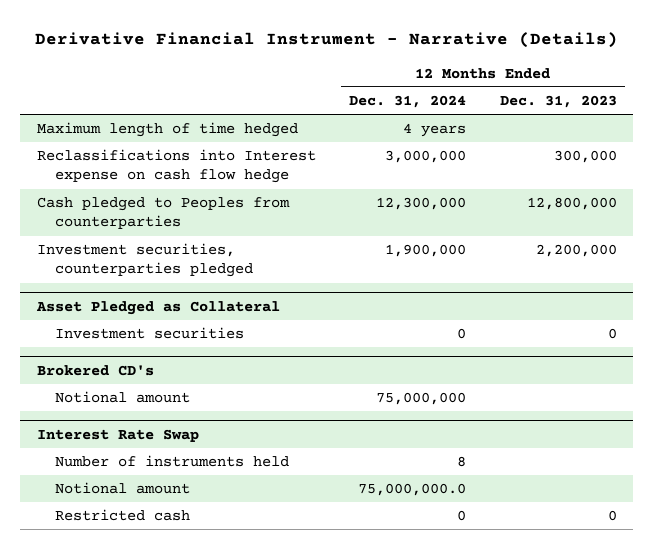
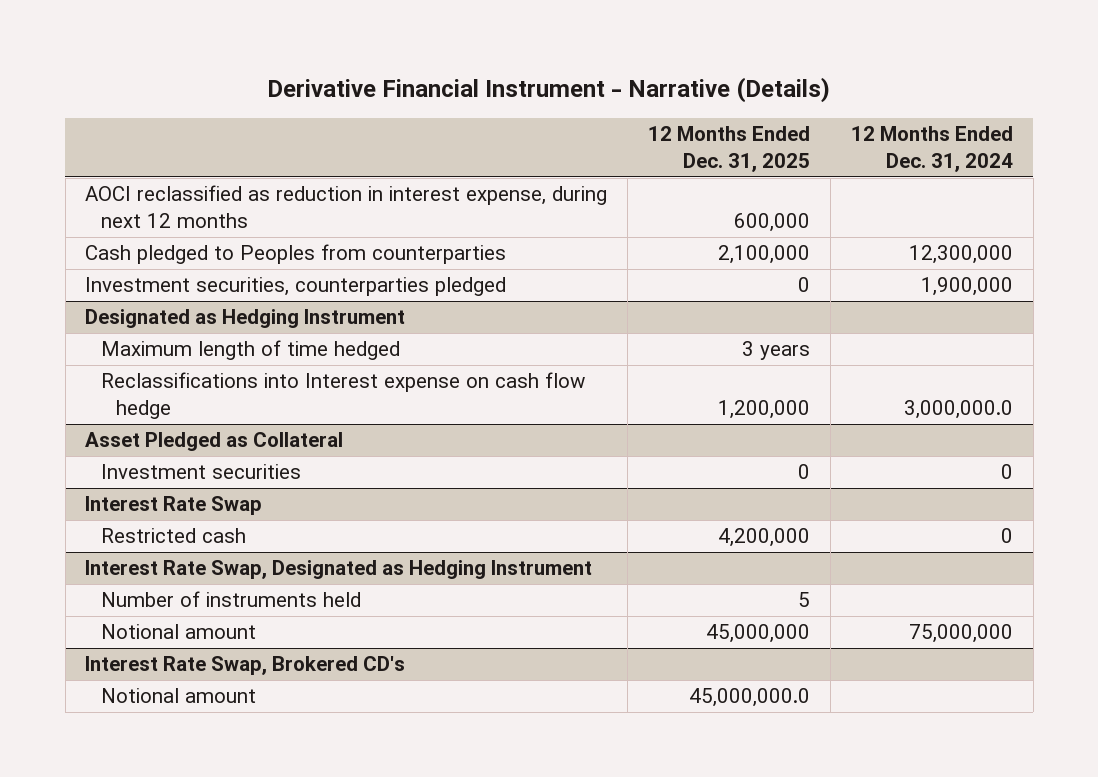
[499,94,617,108] Dec. 31, 2023 -> none
none -> [648,126,811,172] 12 Months Ended Dec. 31, 2025
[37,122,299,138] Maximum length of time hedged -> none
[37,149,317,184] Reclassifications into Interest expense on cash flow hedge -> none
none -> [85,185,608,228] AOCI reclassified as reduction in interest expense, during next 12 months
none -> [85,309,406,329] Designated as Hedging Instrument
none -> [100,340,400,361] Maximum length of time hedged
none -> [100,372,585,419] Reclassifications into Interest expense on cash flow hedge
[37,364,155,376] Brokered CD's -> none
[55,391,191,404] Notional amount -> none
[55,455,290,468] Number of instruments held -> none
[55,482,191,495] Notional amount -> none
none -> [85,560,593,580] Interest Rate Swap, Designated as Hedging Instrument
none -> [100,591,361,608] Number of instruments held
none -> [100,624,256,640] Notional amount
none -> [85,656,406,676] Interest Rate Swap, Brokered CD's
none -> [100,688,256,704] Notional amount

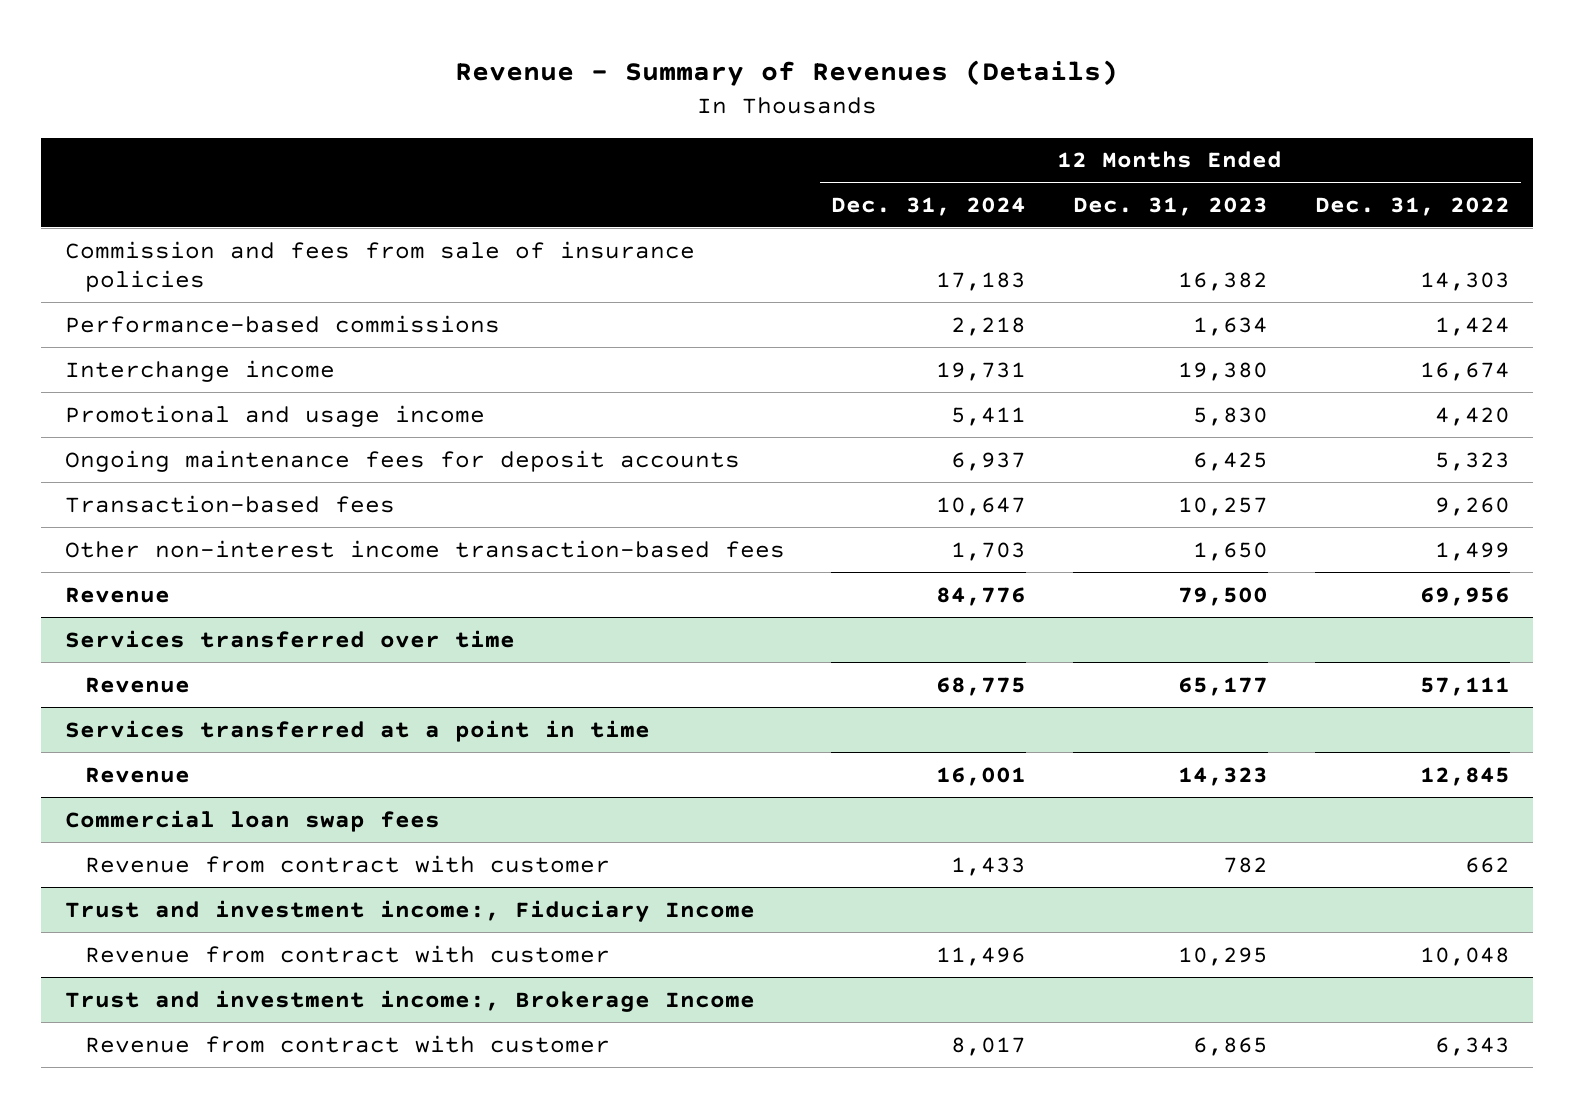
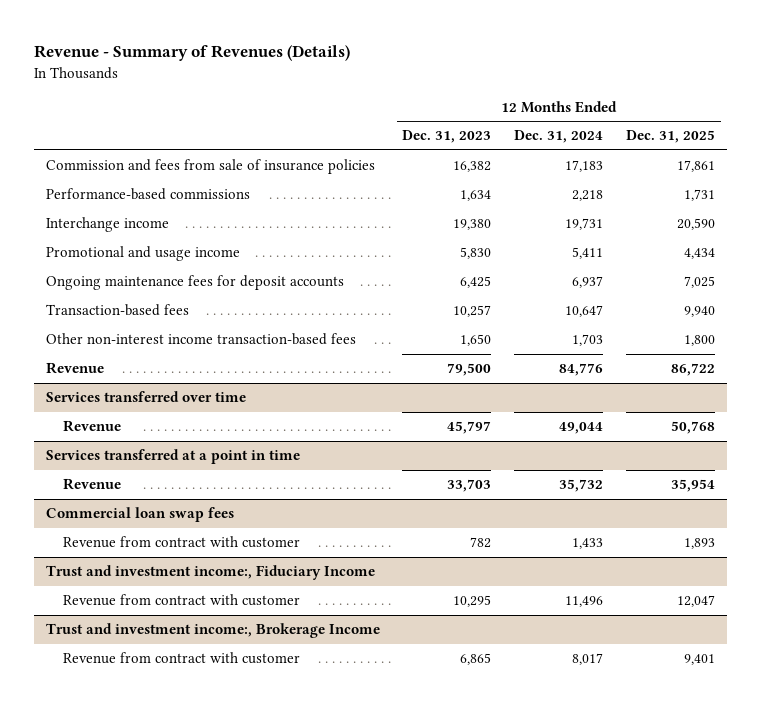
[1314,196,1510,216] Dec. 31, 2022 -> none
none -> [626,130,716,144] Dec. 31, 2025
[936,676,1027,696] 68,775 -> [559,422,604,435] 49,044
[1177,676,1268,696] 65,177 -> [447,421,492,435] 45,797
[936,766,1027,786] 16,001 -> [559,479,604,493] 35,732
[1177,766,1268,786] 14,323 -> [447,479,492,493] 33,703

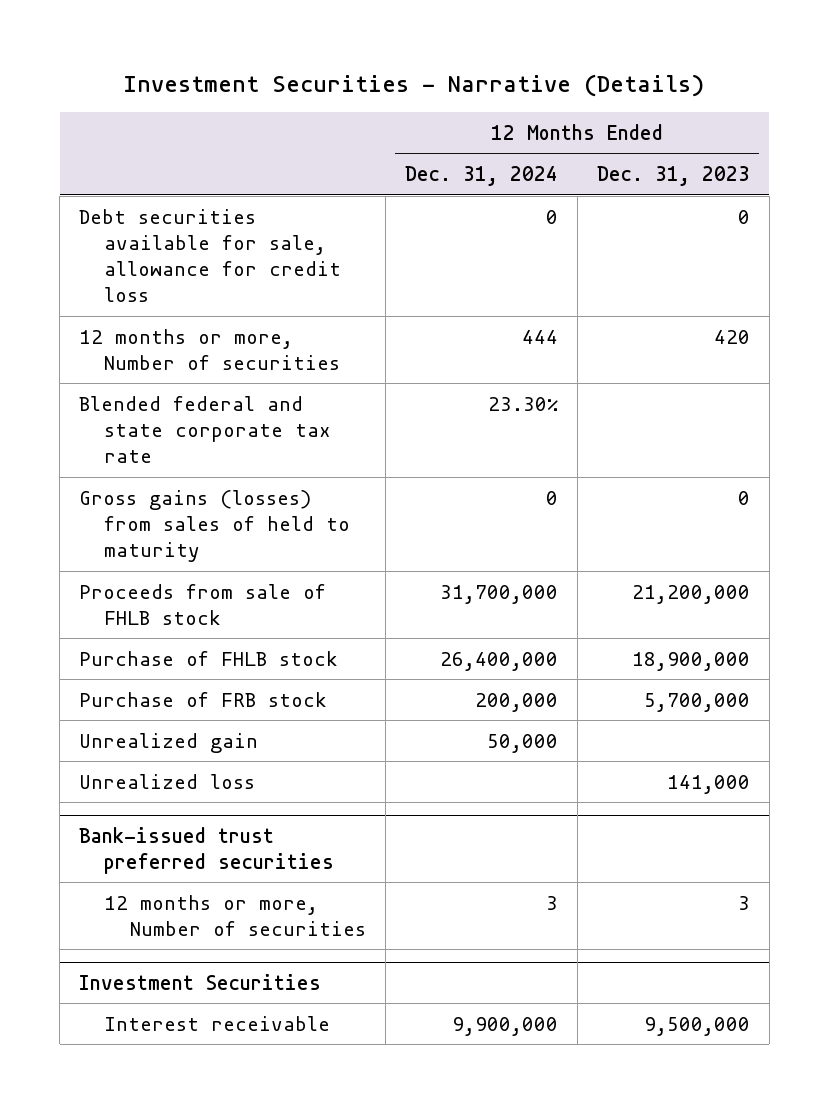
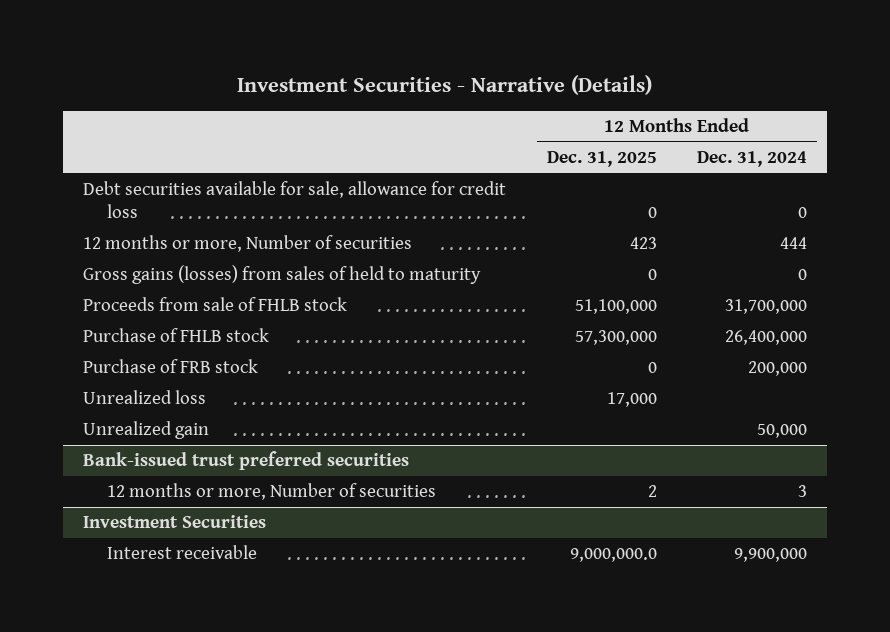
[596,166,750,187] Dec. 31, 2023 -> none
none -> [546,151,657,168] Dec. 31, 2025
[78,395,332,464] Blended federal and state corporate tax rate -> none
[78,732,258,753] Unrealized gain -> [83,421,210,440] Unrealized gain

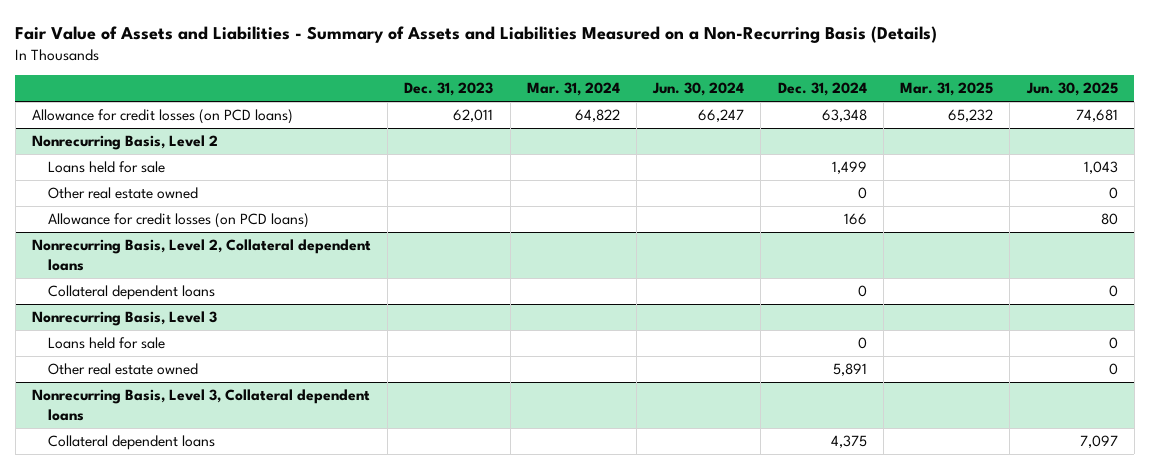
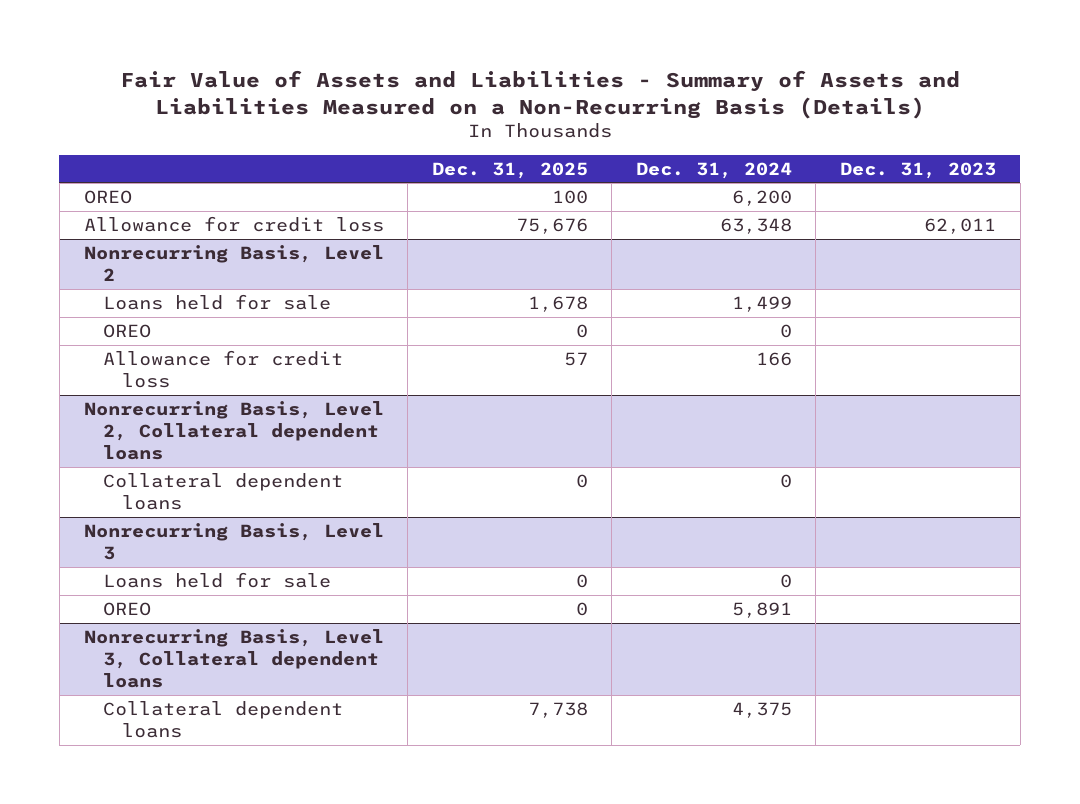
[526,82,620,97] Mar. 31, 2024 -> none
[652,82,745,97] Jun. 30, 2024 -> none
[900,82,994,97] Mar. 31, 2025 -> none
[1025,82,1118,97] Jun. 30, 2025 -> none
none -> [431,161,588,179] Dec. 31, 2025
none -> [83,190,132,205] OREO
[31,109,293,125] Allowance for credit losses (on PCD loans) -> [83,216,384,233] Allowance for credit loss
[48,187,199,200] Other real estate owned -> [102,324,151,339] OREO
[48,213,310,229] Allowance for credit losses (on PCD loans) -> [102,350,343,389] Allowance for credit loss
[48,363,199,376] Other real estate owned -> [102,602,151,617] OREO

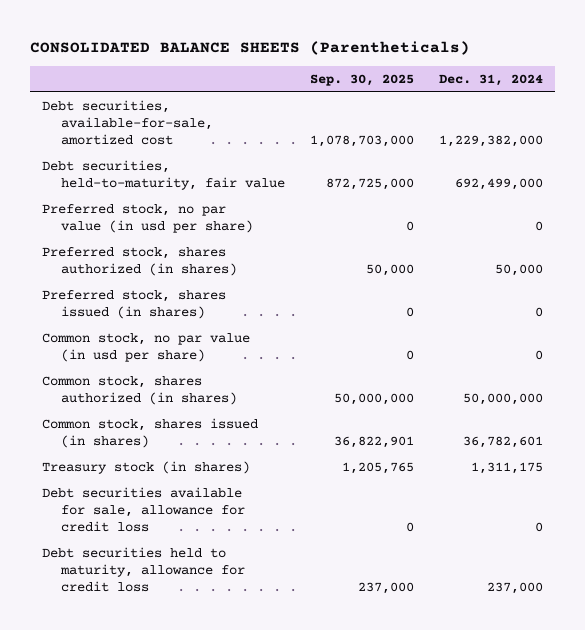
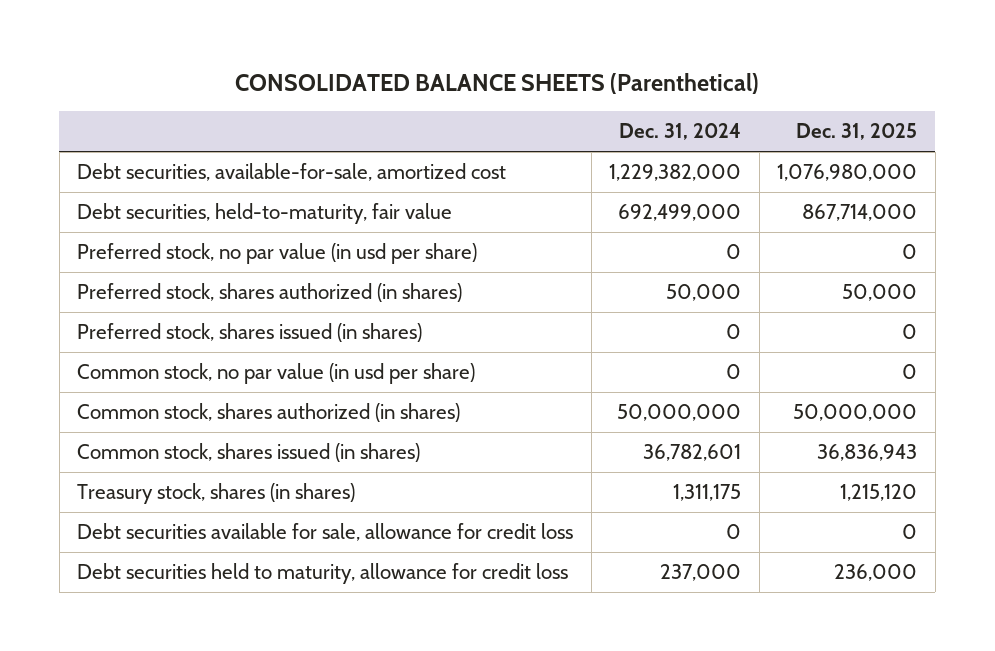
[29,40,470,55] CONSOLIDATED BALANCE SHEETS (Parentheticals) -> [235,73,760,95] CONSOLIDATED BALANCE SHEETS (Parenthetical)
[309,73,414,86] Sep. 30, 2025 -> none
none -> [796,123,918,141] Dec. 31, 2025
[42,461,251,475] Treasury stock (in shares) -> [77,483,356,505] Treasury stock, shares (in shares)

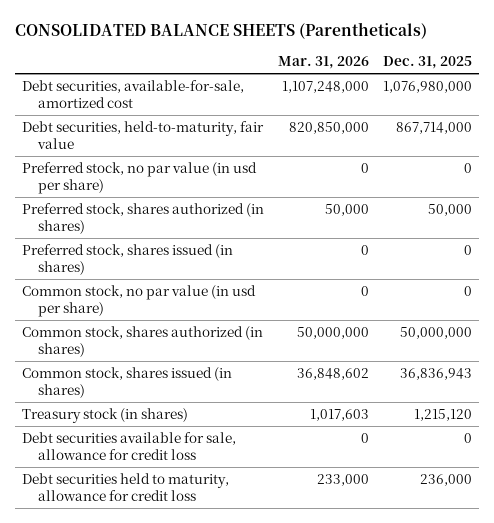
[235,73,760,95] CONSOLIDATED BALANCE SHEETS (Parenthetical) -> [14,21,427,39] CONSOLIDATED BALANCE SHEETS (Parentheticals)
[619,123,742,141] Dec. 31, 2024 -> none
none -> [277,56,369,70] Mar. 31, 2026
[77,483,356,505] Treasury stock, shares (in shares) -> [21,408,188,424] Treasury stock (in shares)

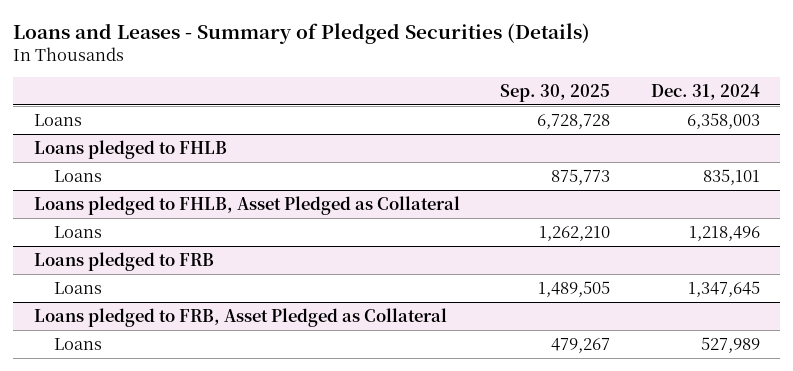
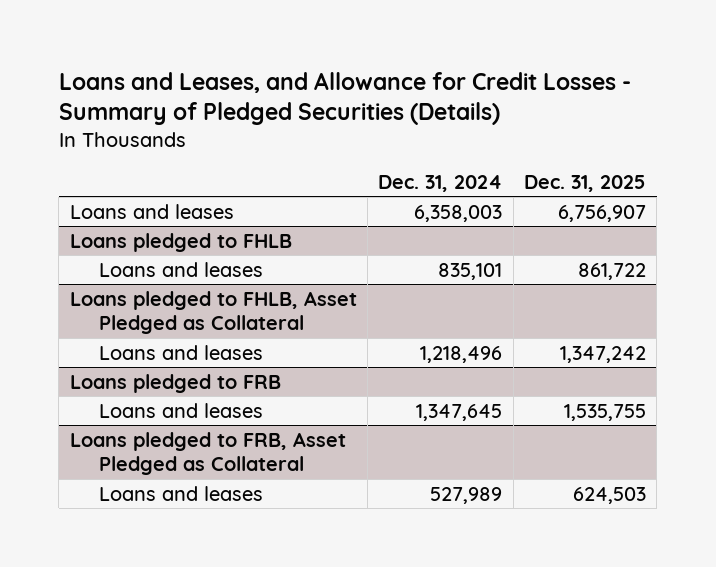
[13,22,591,44] Loans and Leases - Summary of Pledged Securities (Details) -> [58,71,631,126] Loans and Leases, and Allowance for Credit Losses - Summary of Pledged Securities (Details)
[500,84,611,103] Sep. 30, 2025 -> none
none -> [523,174,646,192] Dec. 31, 2025
[33,113,82,126] Loans -> [69,203,234,219] Loans and leases
[54,169,103,182] Loans -> [98,261,263,277] Loans and leases
[54,225,103,238] Loans -> [98,344,263,360] Loans and leases
[54,281,103,294] Loans -> [98,402,263,418] Loans and leases
[54,337,103,350] Loans -> [98,485,263,501] Loans and leases

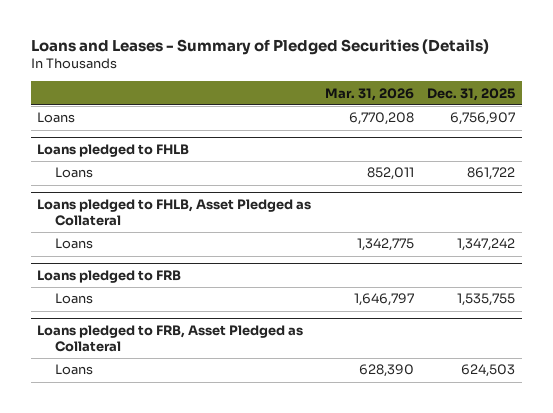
[58,71,631,126] Loans and Leases, and Allowance for Credit Losses - Summary of Pledged Securities (Details) -> [30,38,489,55] Loans and Leases - Summary of Pledged Securities (Details)
[378,174,503,192] Dec. 31, 2024 -> none
none -> [324,87,414,101] Mar. 31, 2026
[69,203,234,219] Loans and leases -> [37,112,76,124] Loans
[98,261,263,277] Loans and leases -> [55,167,94,179] Loans
[98,344,263,360] Loans and leases -> [55,238,94,250] Loans
[98,402,263,418] Loans and leases -> [55,293,94,305] Loans
[98,485,263,501] Loans and leases -> [55,364,94,376] Loans

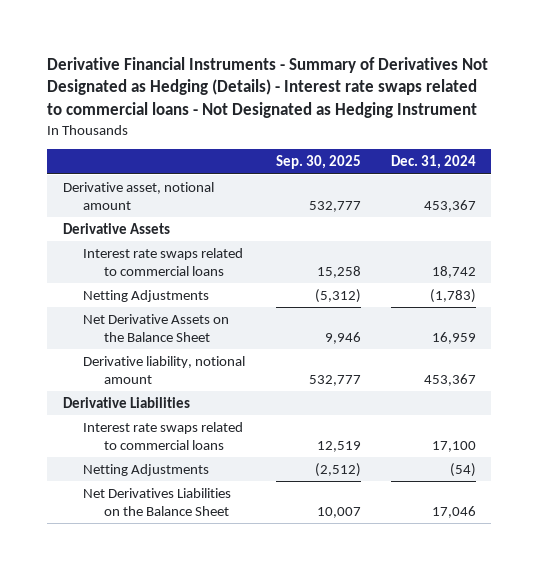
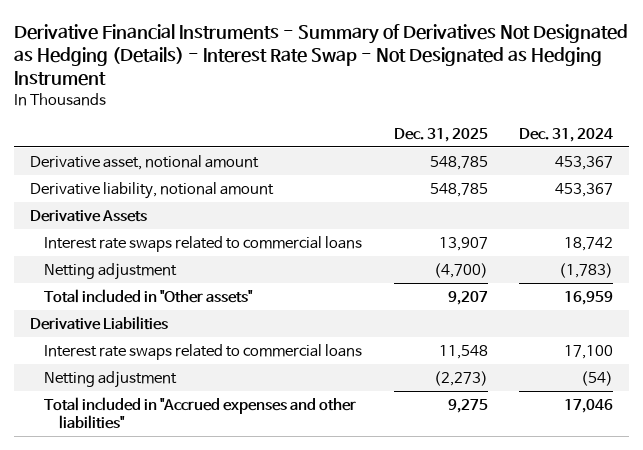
[47,56,489,119] Derivative Financial Instruments - Summary of Derivatives Not Designated as Hedging (Details) - Interest rate swaps related to commercial loans - Not Designated as Hedging Instrument -> [14,23,629,87] Derivative Financial Instruments - Summary of Derivatives Not Designated as Hedging (Details) - Interest Rate Swap - Not Designated as Hedging Instrument
[275,155,361,170] Sep. 30, 2025 -> none
none -> [393,127,488,142] Dec. 31, 2025
[83,355,246,384] Derivative liability, notional amount -> [30,181,275,199] Derivative liability, notional amount
[83,289,210,302] Netting Adjustments -> [44,262,178,280] Netting adjustment
[83,313,230,342] Net Derivative Assets on the Balance Sheet -> [44,288,254,303] Total included in "Other assets"
[83,463,210,476] Netting Adjustments -> [44,370,178,388] Netting adjustment
[83,487,232,516] Net Derivatives Liabilities on the Balance Sheet -> [44,396,357,430] Total included in "Accrued expenses and other liabilities"

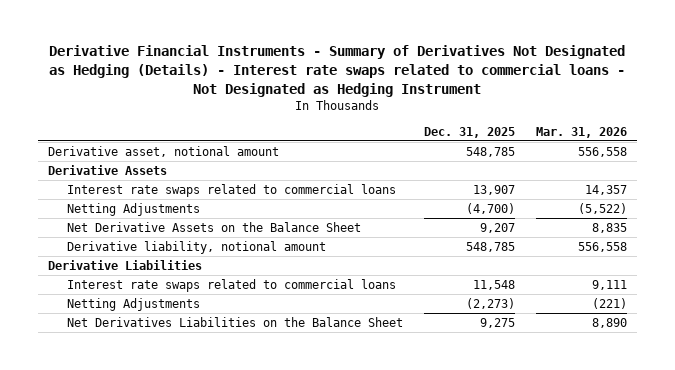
[14,23,629,87] Derivative Financial Instruments - Summary of Derivatives Not Designated as Hedging (Details) - Interest Rate Swap - Not Designated as Hedging Instrument -> [49,45,626,97] Derivative Financial Instruments - Summary of Derivatives Not Designated as Hedging (Details) - Interest rate swaps related to commercial loans - Not Designated as Hedging Instrument
[519,127,614,142] Dec. 31, 2024 -> none
none -> [535,126,627,138] Mar. 31, 2026
[44,262,178,280] Netting adjustment -> [67,202,201,216] Netting Adjustments
[44,288,254,303] Total included in "Other assets" -> [67,221,362,232] Net Derivative Assets on the Balance Sheet
[30,181,275,199] Derivative liability, notional amount -> [67,240,327,254] Derivative liability, notional amount
[44,370,178,388] Netting adjustment -> [67,297,201,311] Netting Adjustments
[44,396,357,430] Total included in "Accrued expenses and other liabilities" -> [67,316,404,327] Net Derivatives Liabilities on the Balance Sheet

